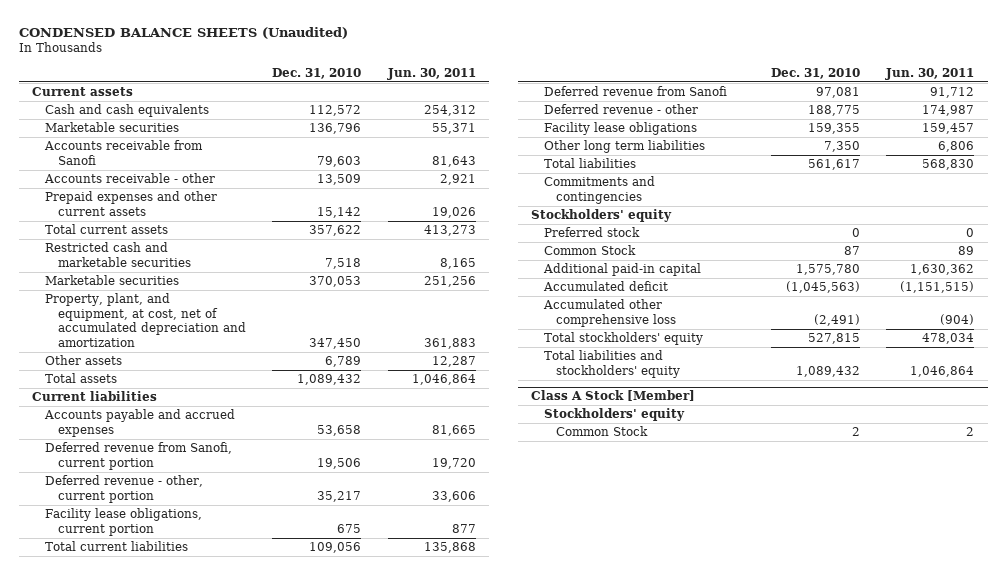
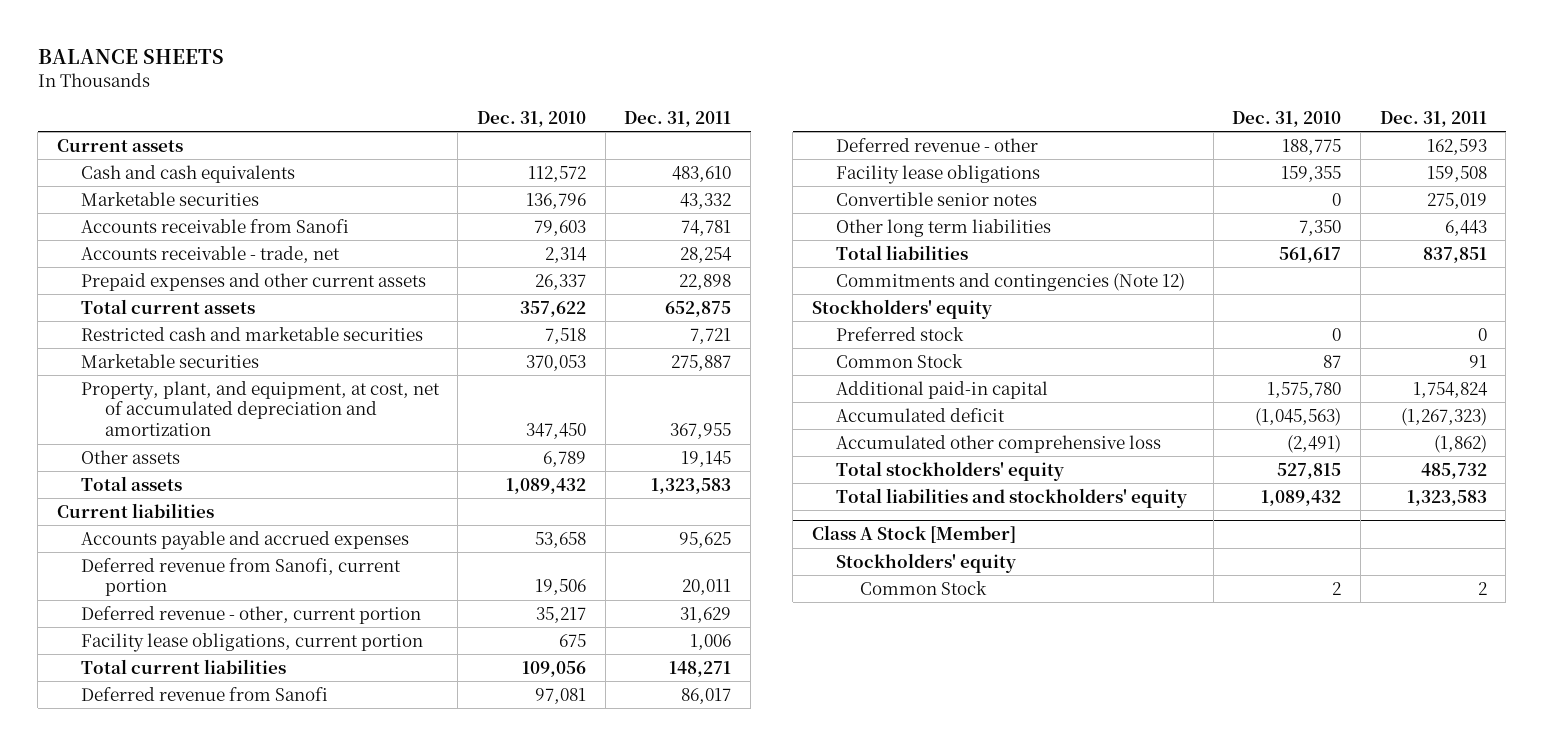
[19,27,349,40] CONDENSED BALANCE SHEETS (Unaudited) -> [37,49,224,65] BALANCE SHEETS
[386,68,476,81] Jun. 30, 2011 -> none
none -> [624,110,732,127] Dec. 31, 2011
[44,173,216,184] Accounts receivable - other -> [80,245,340,263] Accounts receivable - trade, net
[317,174,362,186] 13,509 -> [545,246,588,263] 2,314
[317,206,362,218] 15,142 -> [535,273,587,290] 26,337
none -> [835,191,1037,206] Convertible senior notes
[543,176,655,204] Commitments and contingencies -> [835,272,1185,291] Commitments and contingencies (Note 12)

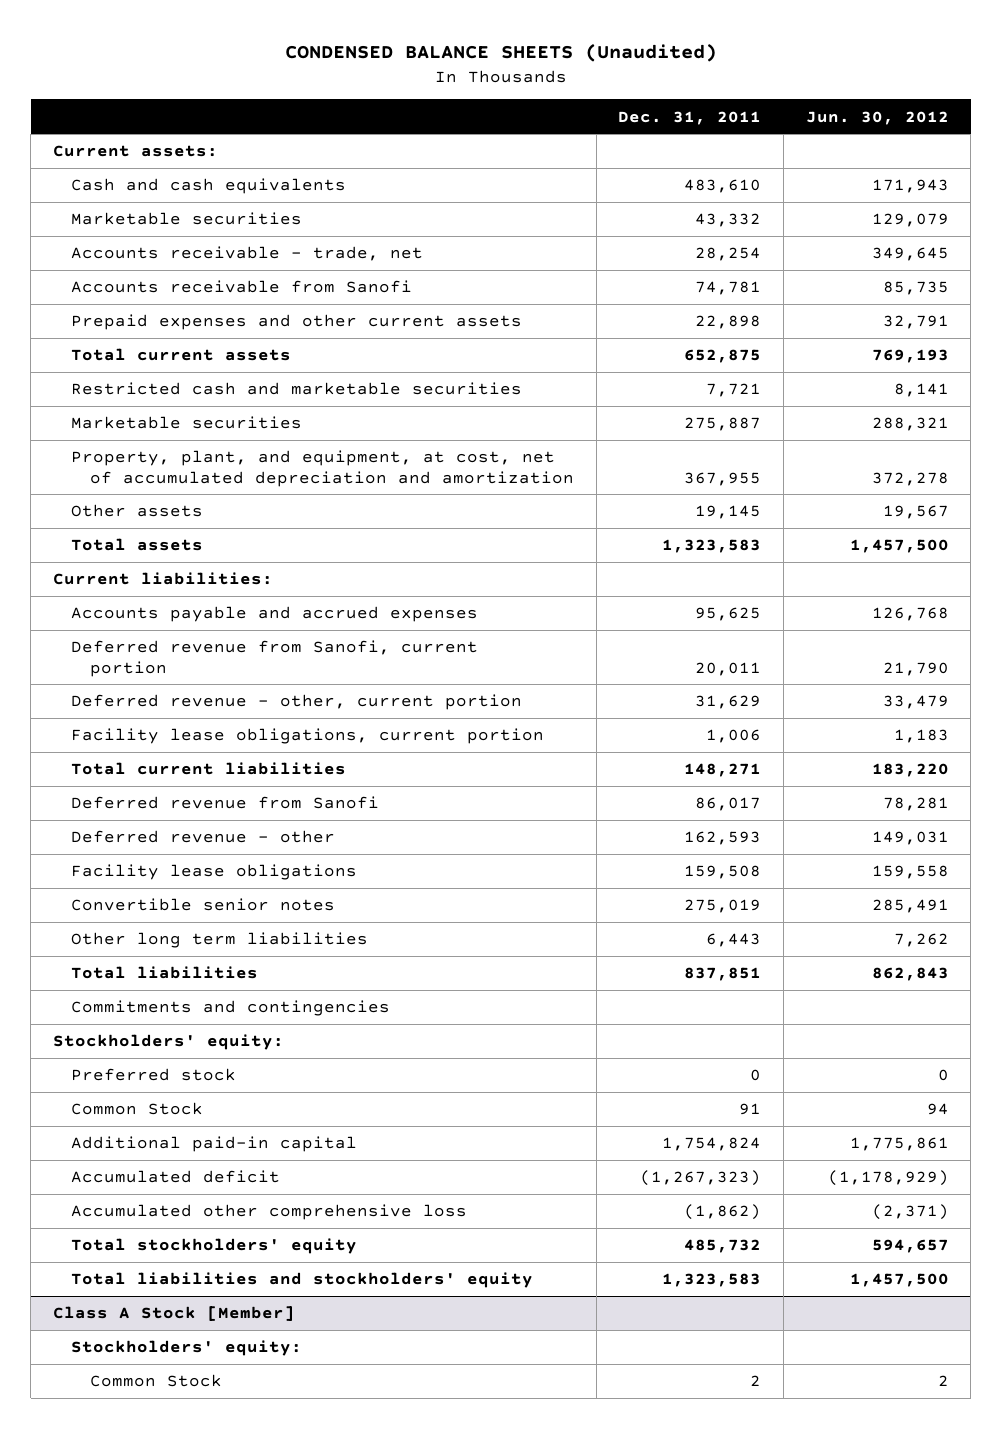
[37,49,224,65] BALANCE SHEETS -> [284,44,717,63] CONDENSED BALANCE SHEETS (Unaudited)
[477,110,587,127] Dec. 31, 2010 -> none
none -> [805,110,949,125] Jun. 30, 2012
[56,138,183,152] Current assets -> [52,145,218,158] Current assets:
[80,218,349,233] Accounts receivable from Sanofi -> [71,280,413,294] Accounts receivable from Sanofi
[56,502,214,518] Current liabilities -> [52,572,273,586] Current liabilities:
[835,272,1185,291] Commitments and contingencies (Note 12) -> [71,1000,391,1017] Commitments and contingencies
[812,298,993,319] Stockholders' equity -> [52,1034,284,1051] Stockholders' equity:
[835,552,1016,573] Stockholders' equity -> [71,1340,303,1357] Stockholders' equity:

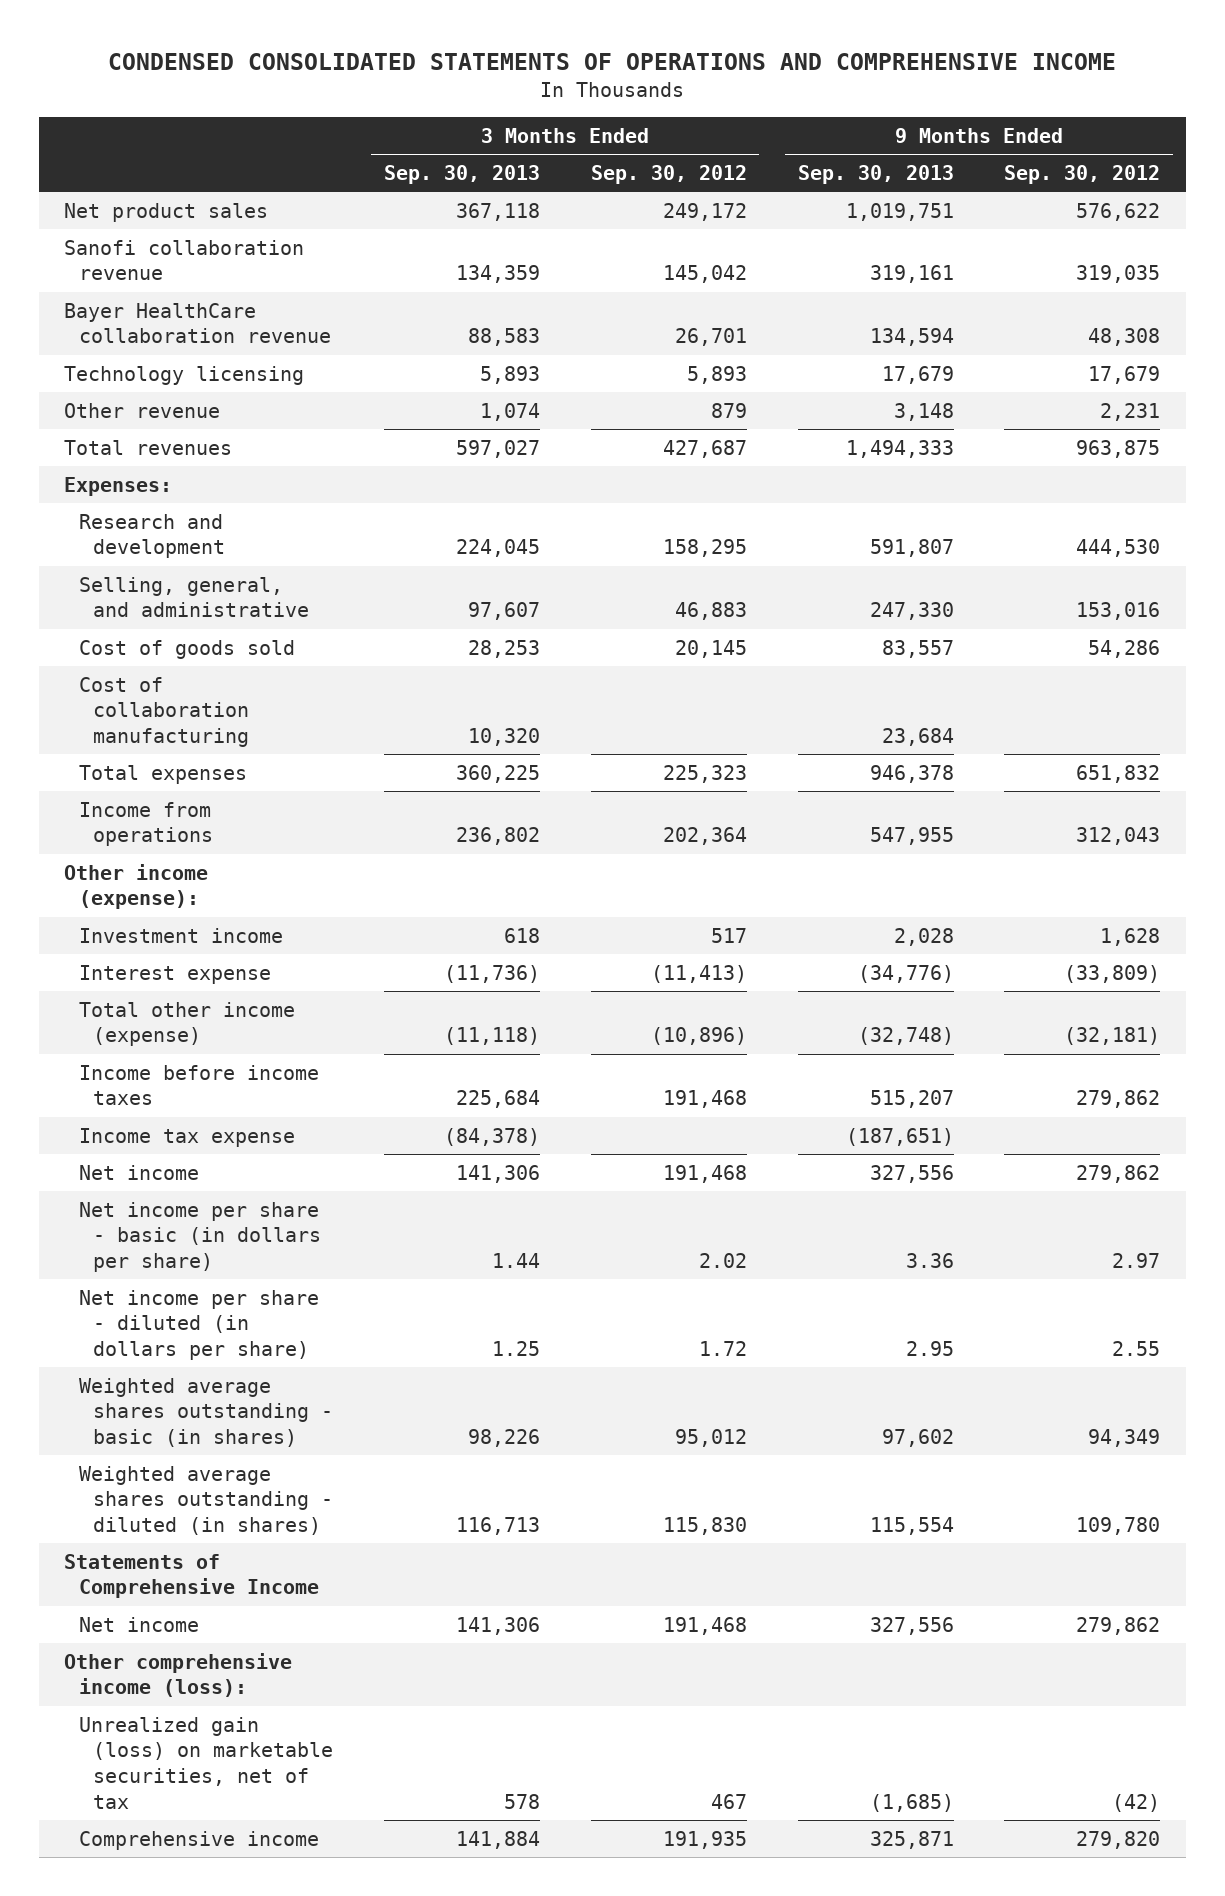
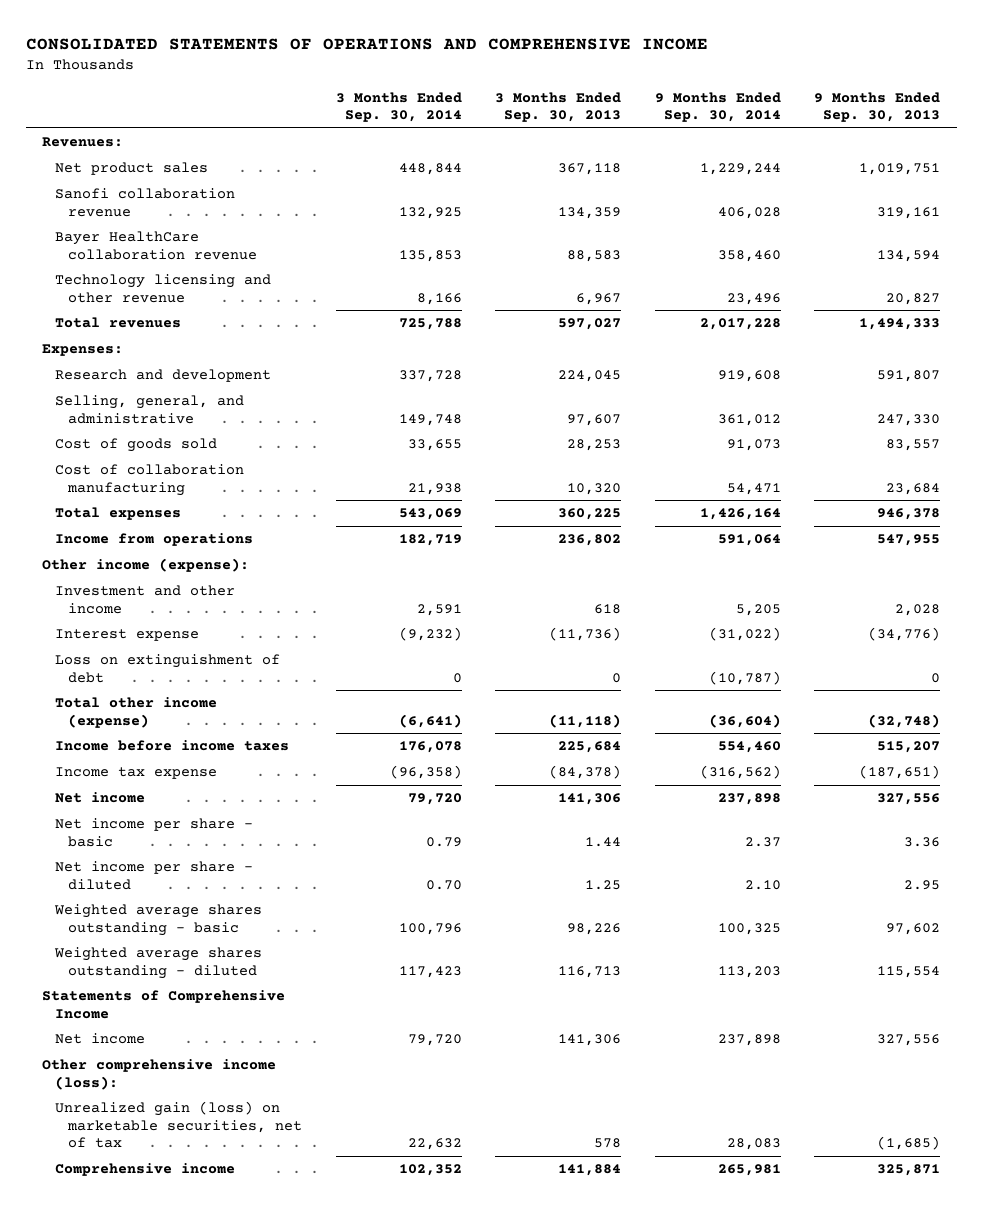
[108,52,1117,70] CONDENSED CONSOLIDATED STATEMENTS OF OPERATIONS AND COMPREHENSIVE INCOME -> [25,38,708,51] CONSOLIDATED STATEMENTS OF OPERATIONS AND COMPREHENSIVE INCOME
[590,165,747,185] Sep. 30, 2012 -> none
[1004,165,1161,185] Sep. 30, 2012 -> none
none -> [335,91,462,123] 3 Months Ended Sep. 30, 2014
none -> [654,91,781,123] 9 Months Ended Sep. 30, 2014
none -> [42,137,124,148] Revenues:
[64,402,221,418] Other revenue -> none
[64,365,305,385] Technology licensing -> [55,274,272,303] Technology licensing and other revenue
[479,365,540,384] 5,893 -> [576,292,622,305] 6,967
[881,365,954,384] 17,679 -> [886,292,941,305] 20,827
[78,927,283,943] Investment income -> [55,585,236,614] Investment and other income
none -> [55,654,281,683] Loss on extinguishment of debt
[78,1201,321,1273] Net income per share - basic (in dollars per share) -> [55,818,254,847] Net income per share - basic
[78,1289,319,1361] Net income per share - diluted (in dollars per share) -> [55,861,254,890] Net income per share - diluted
[78,1377,333,1448] Weighted average shares outstanding - basic (in shares) -> [54,904,263,936] Weighted average shares outstanding - basic
[78,1465,333,1536] Weighted average shares outstanding - diluted (in shares) -> [54,947,263,979] Weighted average shares outstanding - diluted

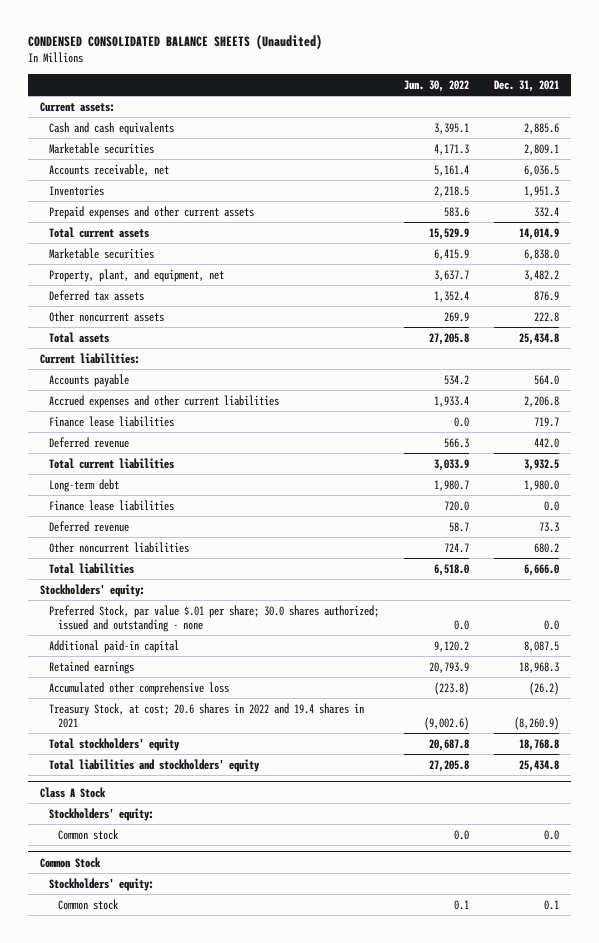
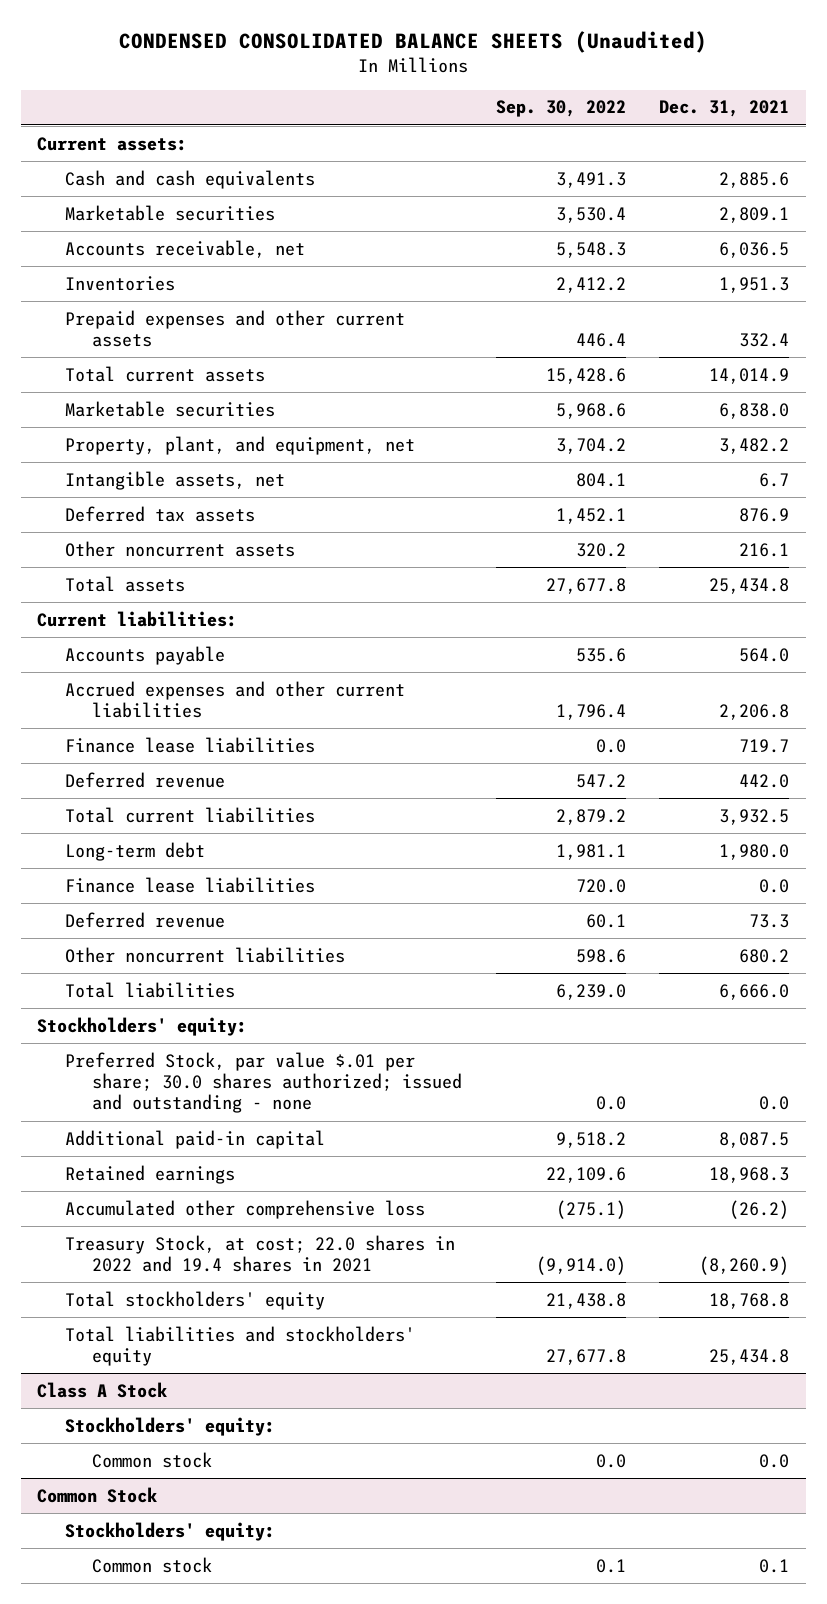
[403,79,469,92] Jun. 30, 2022 -> none
none -> [495,100,626,118] Sep. 30, 2022
none -> [64,470,285,490] Intangible assets, net
[533,311,559,322] 222.8 -> [739,542,790,557] 216.1
[49,702,365,728] Treasury Stock, at cost; 20.6 shares in 2022 and 19.4 shares in 2021 -> [64,1234,455,1273] Treasury Stock, at cost; 22.0 shares in 2022 and 19.4 shares in 2021

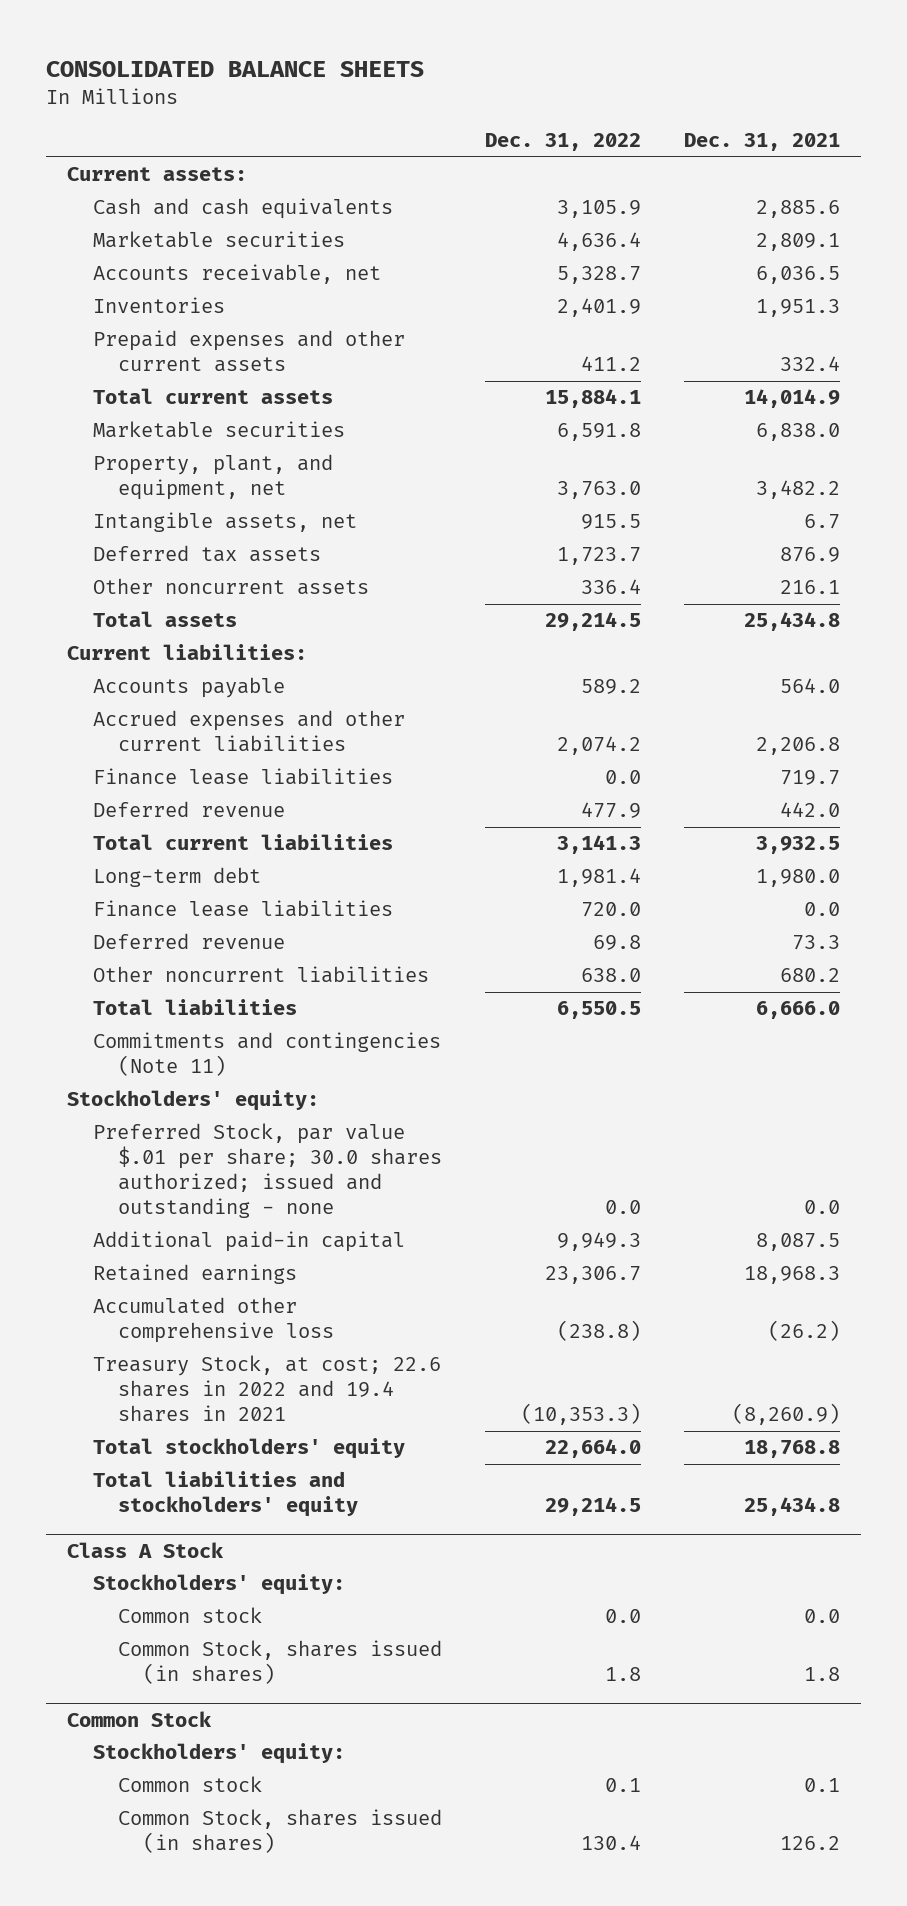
[119,31,708,54] CONDENSED CONSOLIDATED BALANCE SHEETS (Unaudited) -> [45,61,424,78] CONSOLIDATED BALANCE SHEETS
[495,100,626,118] Sep. 30, 2022 -> none
none -> [484,133,641,152] Dec. 31, 2022
none -> [92,1032,441,1077] Commitments and contingencies (Note 11)
[64,1234,455,1273] Treasury Stock, at cost; 22.0 shares in 2022 and 19.4 shares in 2021 -> [92,1355,441,1423] Treasury Stock, at cost; 22.6 shares in 2022 and 19.4 shares in 2021
none -> [117,1640,442,1685] Common Stock, shares issued (in shares)
none -> [117,1809,442,1854] Common Stock, shares issued (in shares)

